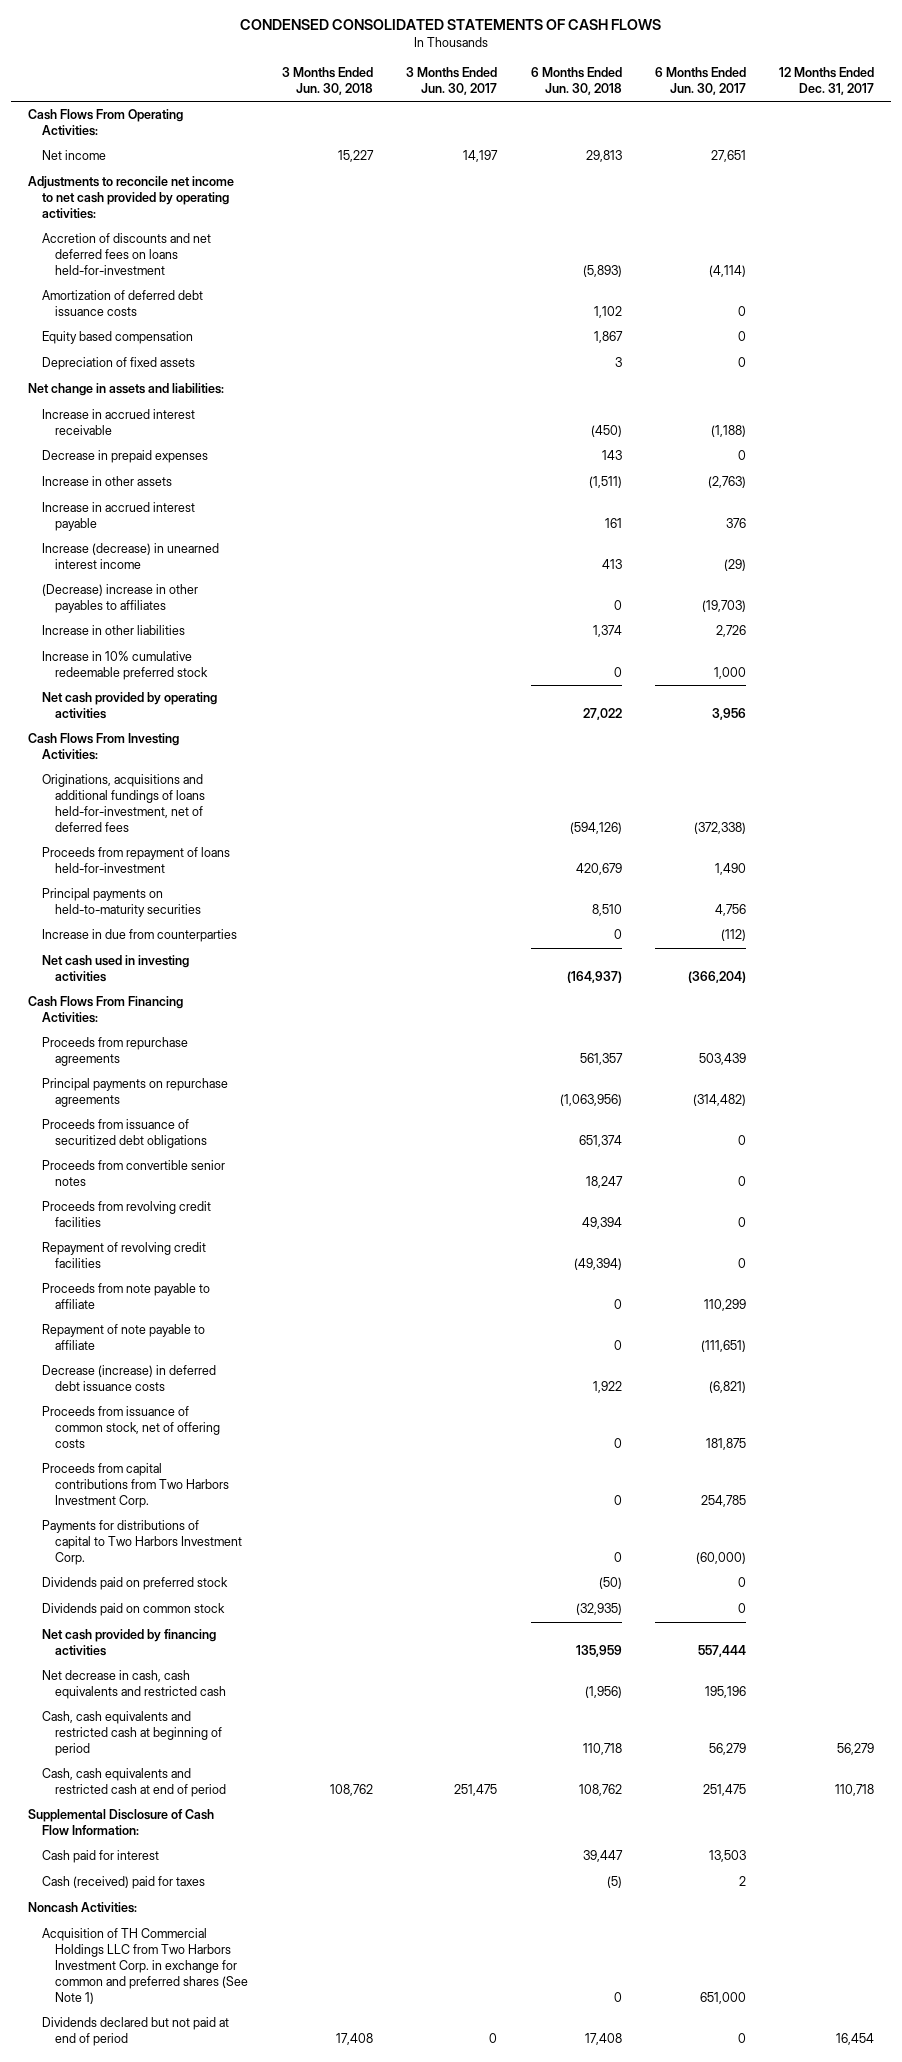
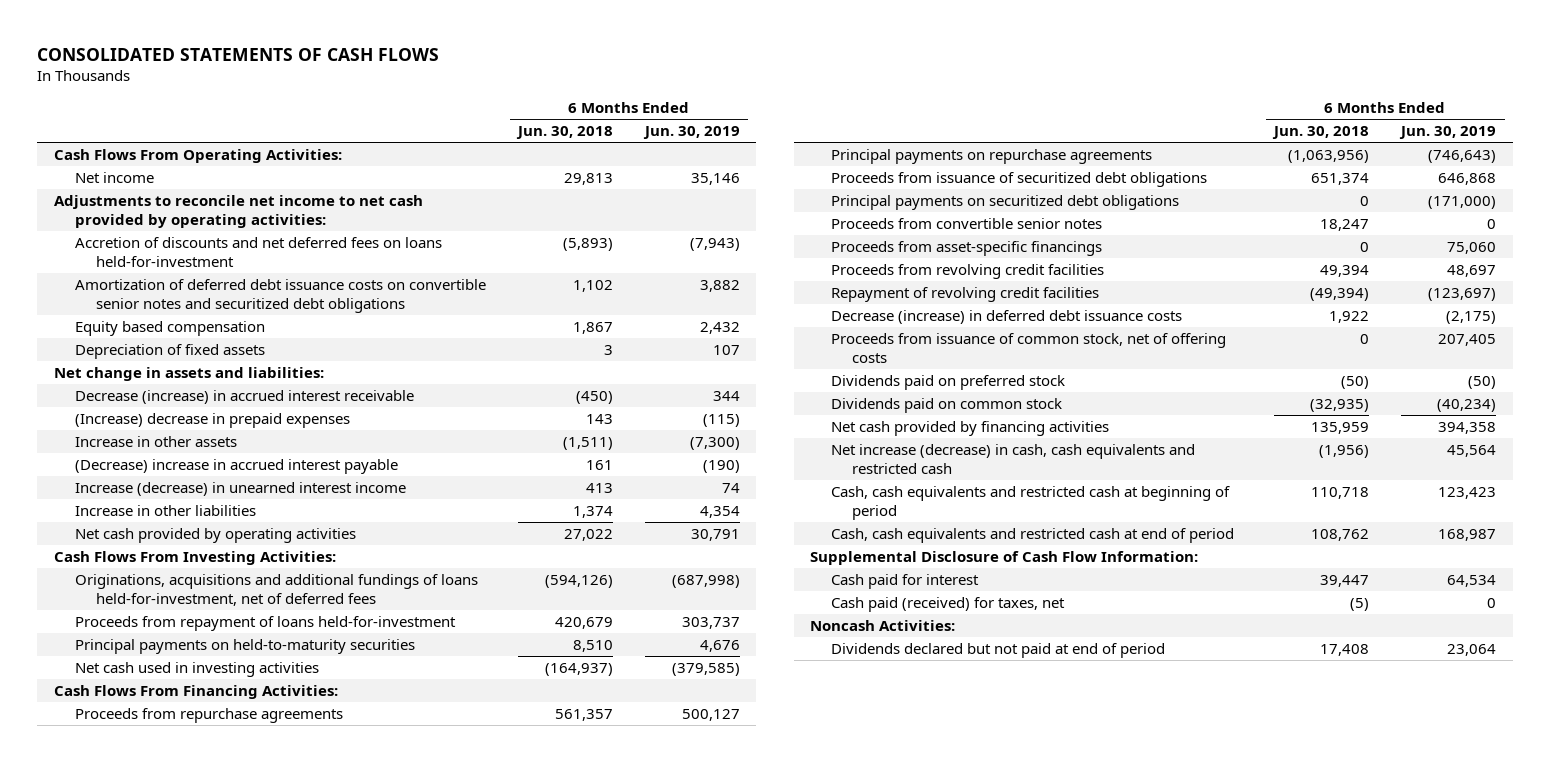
[240,19,662,31] CONDENSED CONSOLIDATED STATEMENTS OF CASH FLOWS -> [37,47,440,61] CONSOLIDATED STATEMENTS OF CASH FLOWS
[281,67,373,95] 3 Months Ended Jun. 30, 2018 -> none
[406,67,498,95] 3 Months Ended Jun. 30, 2017 -> none
[655,67,747,95] 6 Months Ended Jun. 30, 2017 -> none
[779,67,875,95] 12 Months Ended Dec. 31, 2017 -> none
none -> [643,125,741,139] Jun. 30, 2019
[41,290,203,317] Amortization of deferred debt issuance costs -> [74,278,486,313] Amortization of deferred debt issuance costs on convertible senior notes and securitized debt obligations
[41,409,195,436] Increase in accrued interest receivable -> [74,389,414,404] Decrease (increase) in accrued interest receivable
[41,450,208,464] Decrease in prepaid expenses -> [74,412,350,428] (Increase) decrease in prepaid expenses
[41,502,195,532] Increase in accrued interest payable -> [74,458,398,474] (Decrease) increase in accrued interest payable
[41,584,198,614] (Decrease) increase in other payables to affiliates -> none
[41,651,209,681] Increase in 10% cumulative redeemable preferred stock -> none
[41,929,237,943] Increase in due from counterparties -> none
none -> [831,194,1180,210] Principal payments on securitized debt obligations
none -> [831,240,1103,256] Proceeds from asset-specific financings
[41,1283,210,1310] Proceeds from note payable to affiliate -> none
[41,1324,205,1351] Repayment of note payable to affiliate -> none
[41,1463,230,1509] Proceeds from capital contributions from Two Harbors Investment Corp. -> none
[41,1520,243,1566] Payments for distributions of capital to Two Harbors Investment Corp. -> none
[41,1670,227,1700] Net decrease in cash, cash equivalents and restricted cash -> [831,443,1196,474] Net increase (decrease) in cash, cash equivalents and restricted cash
[41,1876,205,1890] Cash (received) paid for taxes -> [831,596,1066,612] Cash paid (received) for taxes, net
[41,1928,249,2004] Acquisition of TH Commercial Holdings LLC from Two Harbors Investment Corp. in exchange for common and preferred shares (See Note 1) -> none

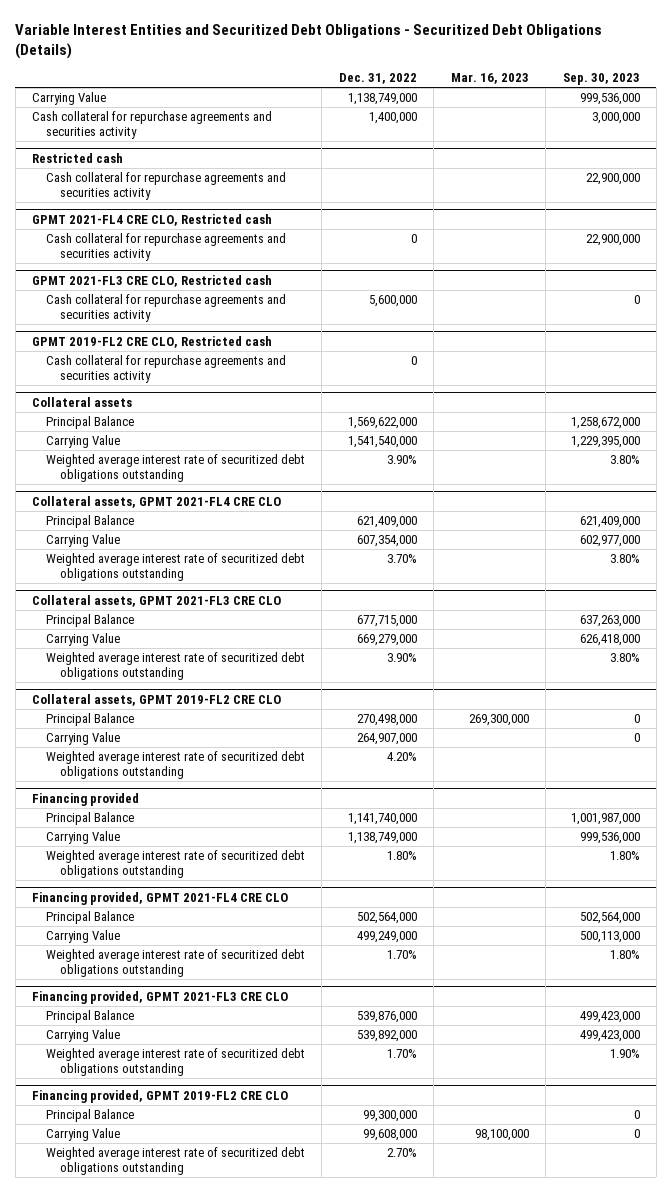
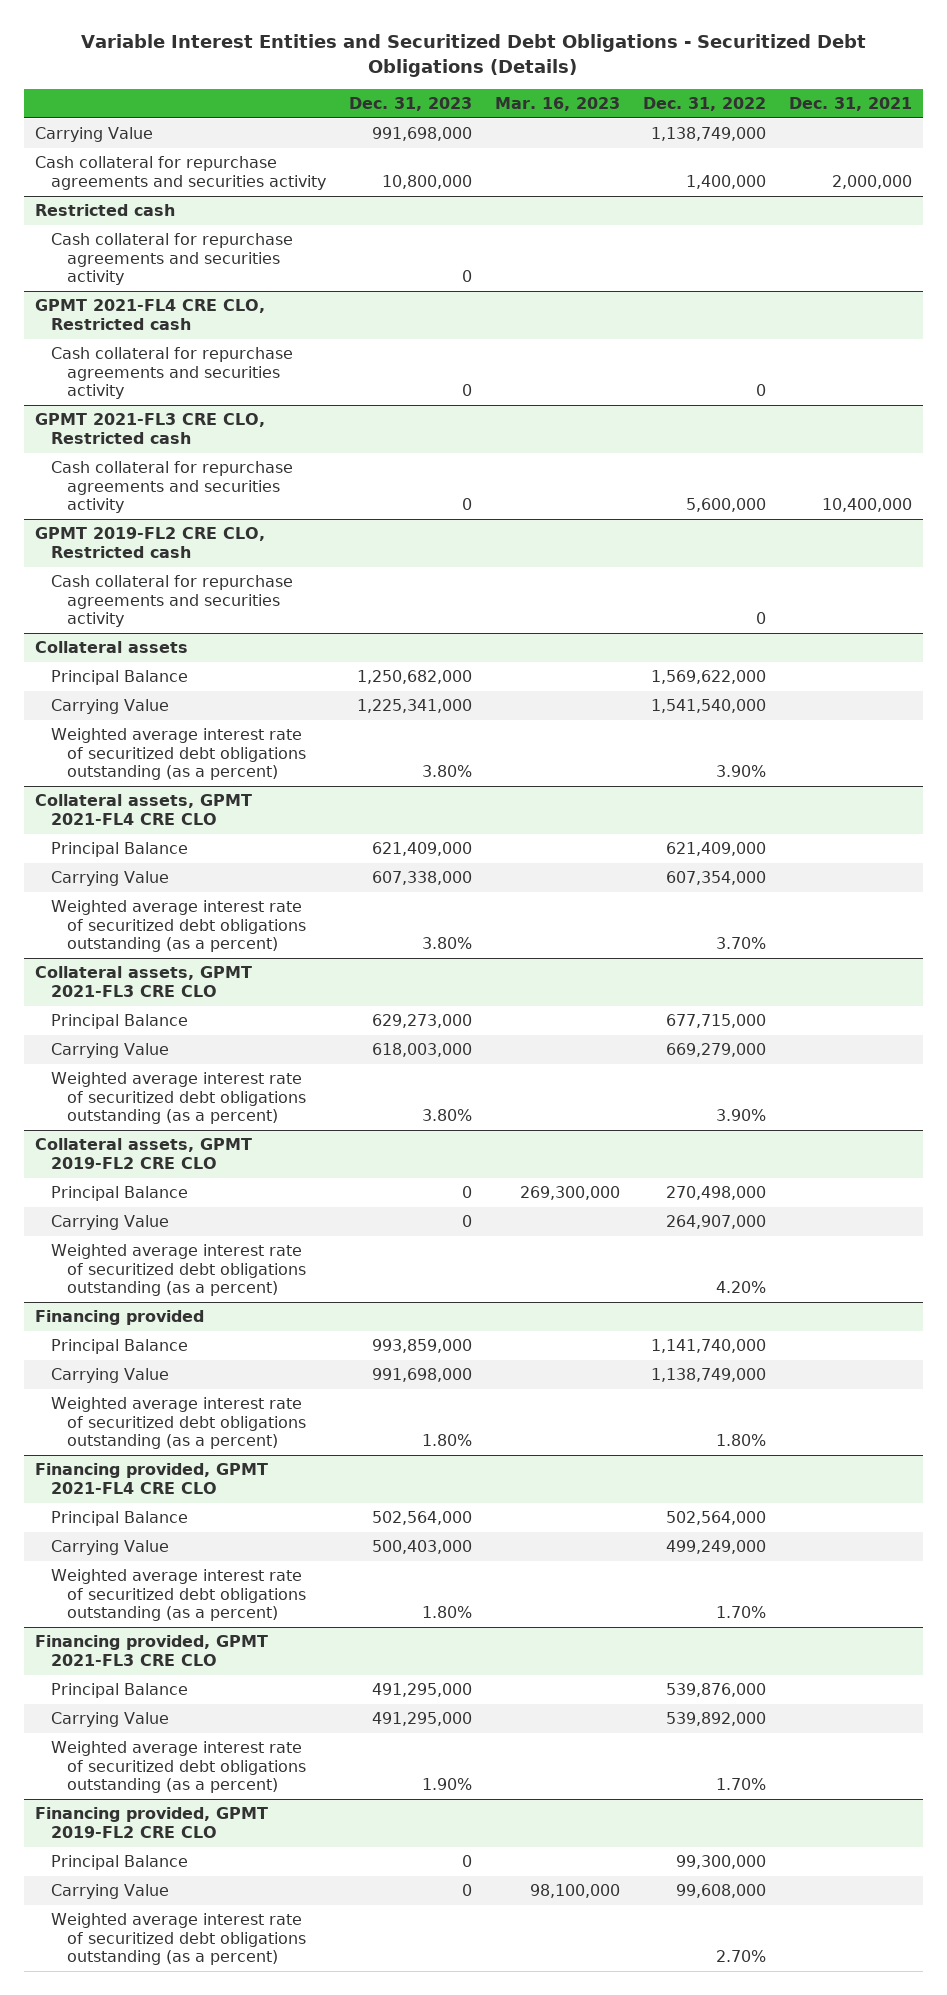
[562,73,640,86] Sep. 30, 2023 -> none
none -> [349,96,473,111] Dec. 31, 2023
none -> [788,96,912,111] Dec. 31, 2021
[45,454,305,483] Weighted average interest rate of securitized debt obligations outstanding -> [51,728,307,781] Weighted average interest rate of securitized debt obligations outstanding (as a percent)
[45,553,305,582] Weighted average interest rate of securitized debt obligations outstanding -> [51,900,307,953] Weighted average interest rate of securitized debt obligations outstanding (as a percent)
[45,652,305,681] Weighted average interest rate of securitized debt obligations outstanding -> [51,1072,307,1125] Weighted average interest rate of securitized debt obligations outstanding (as a percent)
[45,751,305,780] Weighted average interest rate of securitized debt obligations outstanding -> [51,1244,307,1297] Weighted average interest rate of securitized debt obligations outstanding (as a percent)
[45,850,305,879] Weighted average interest rate of securitized debt obligations outstanding -> [51,1397,307,1450] Weighted average interest rate of securitized debt obligations outstanding (as a percent)
[45,949,305,978] Weighted average interest rate of securitized debt obligations outstanding -> [51,1569,307,1622] Weighted average interest rate of securitized debt obligations outstanding (as a percent)
[45,1048,305,1077] Weighted average interest rate of securitized debt obligations outstanding -> [51,1741,307,1794] Weighted average interest rate of securitized debt obligations outstanding (as a percent)
[45,1147,305,1176] Weighted average interest rate of securitized debt obligations outstanding -> [51,1913,307,1966] Weighted average interest rate of securitized debt obligations outstanding (as a percent)

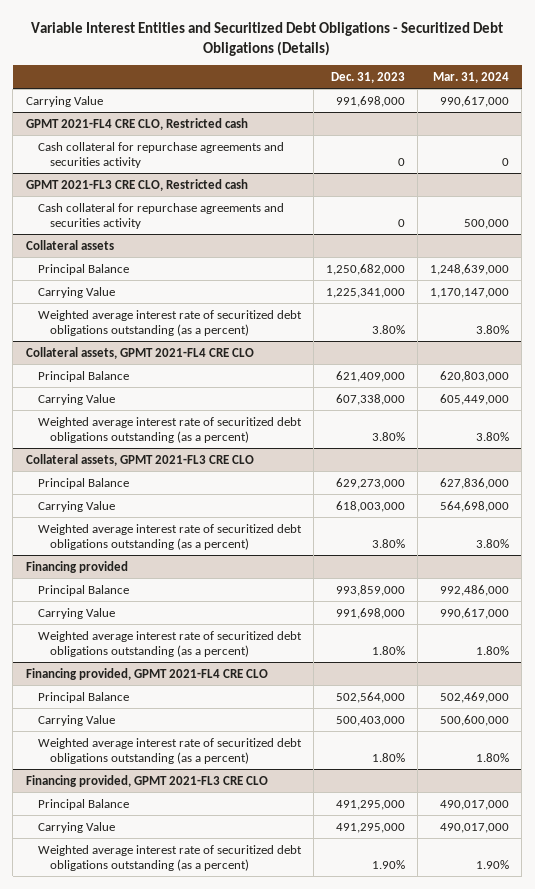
[494,96,620,111] Mar. 16, 2023 -> none
[642,96,766,111] Dec. 31, 2022 -> none
[788,96,912,111] Dec. 31, 2021 -> none
none -> [433,71,510,83] Mar. 31, 2024
[35,156,327,190] Cash collateral for repurchase agreements and securities activity -> none
[35,204,176,217] Restricted cash -> none
[51,233,294,286] Cash collateral for repurchase agreements and securities activity -> none
[35,527,266,558] GPMT 2019-FL2 CRE CLO, Restricted cash -> none
[51,575,294,628] Cash collateral for repurchase agreements and securities activity -> none
[35,1138,253,1169] Collateral assets, GPMT 2019-FL2 CRE CLO -> none
[51,1186,189,1202] Principal Balance -> none
[51,1215,170,1231] Carrying Value -> none
[51,1244,307,1297] Weighted average interest rate of securitized debt obligations outstanding (as a percent) -> none
[35,1807,269,1838] Financing provided, GPMT 2019-FL2 CRE CLO -> none
[51,1855,189,1871] Principal Balance -> none
[51,1884,170,1900] Carrying Value -> none
[51,1913,307,1966] Weighted average interest rate of securitized debt obligations outstanding (as a percent) -> none

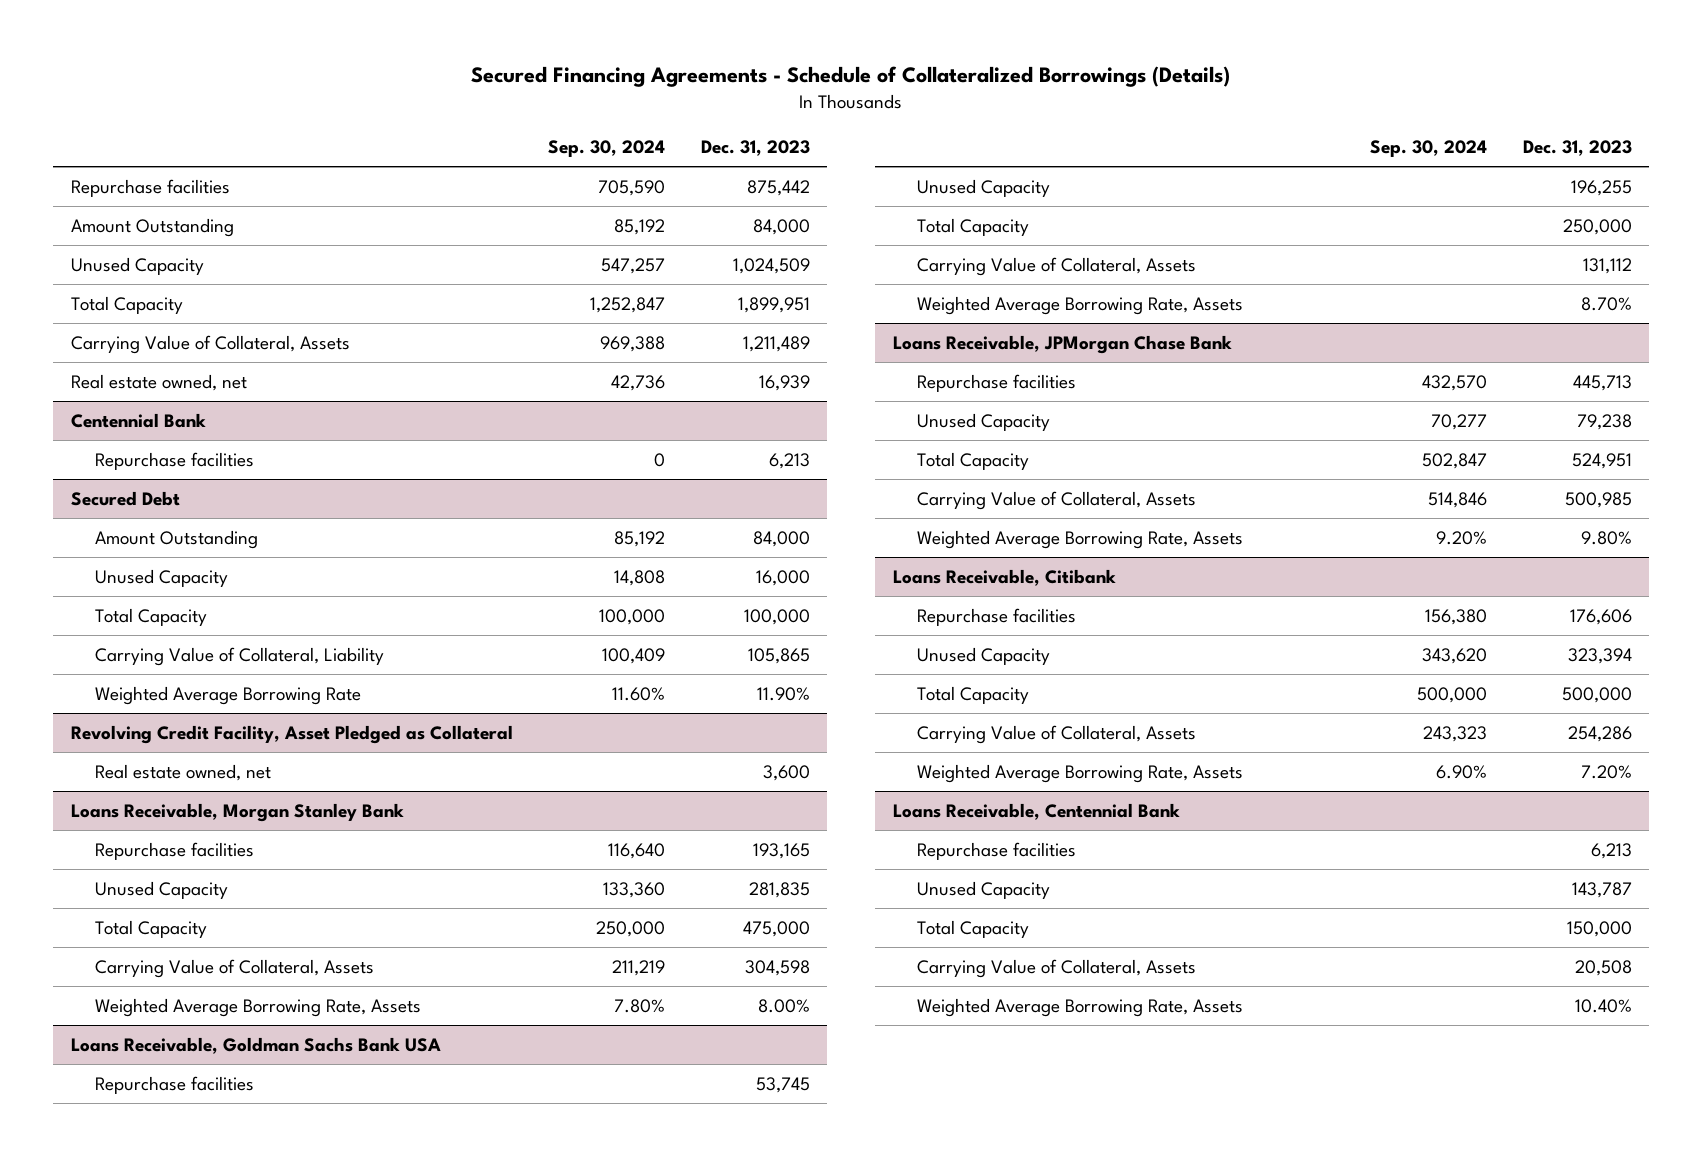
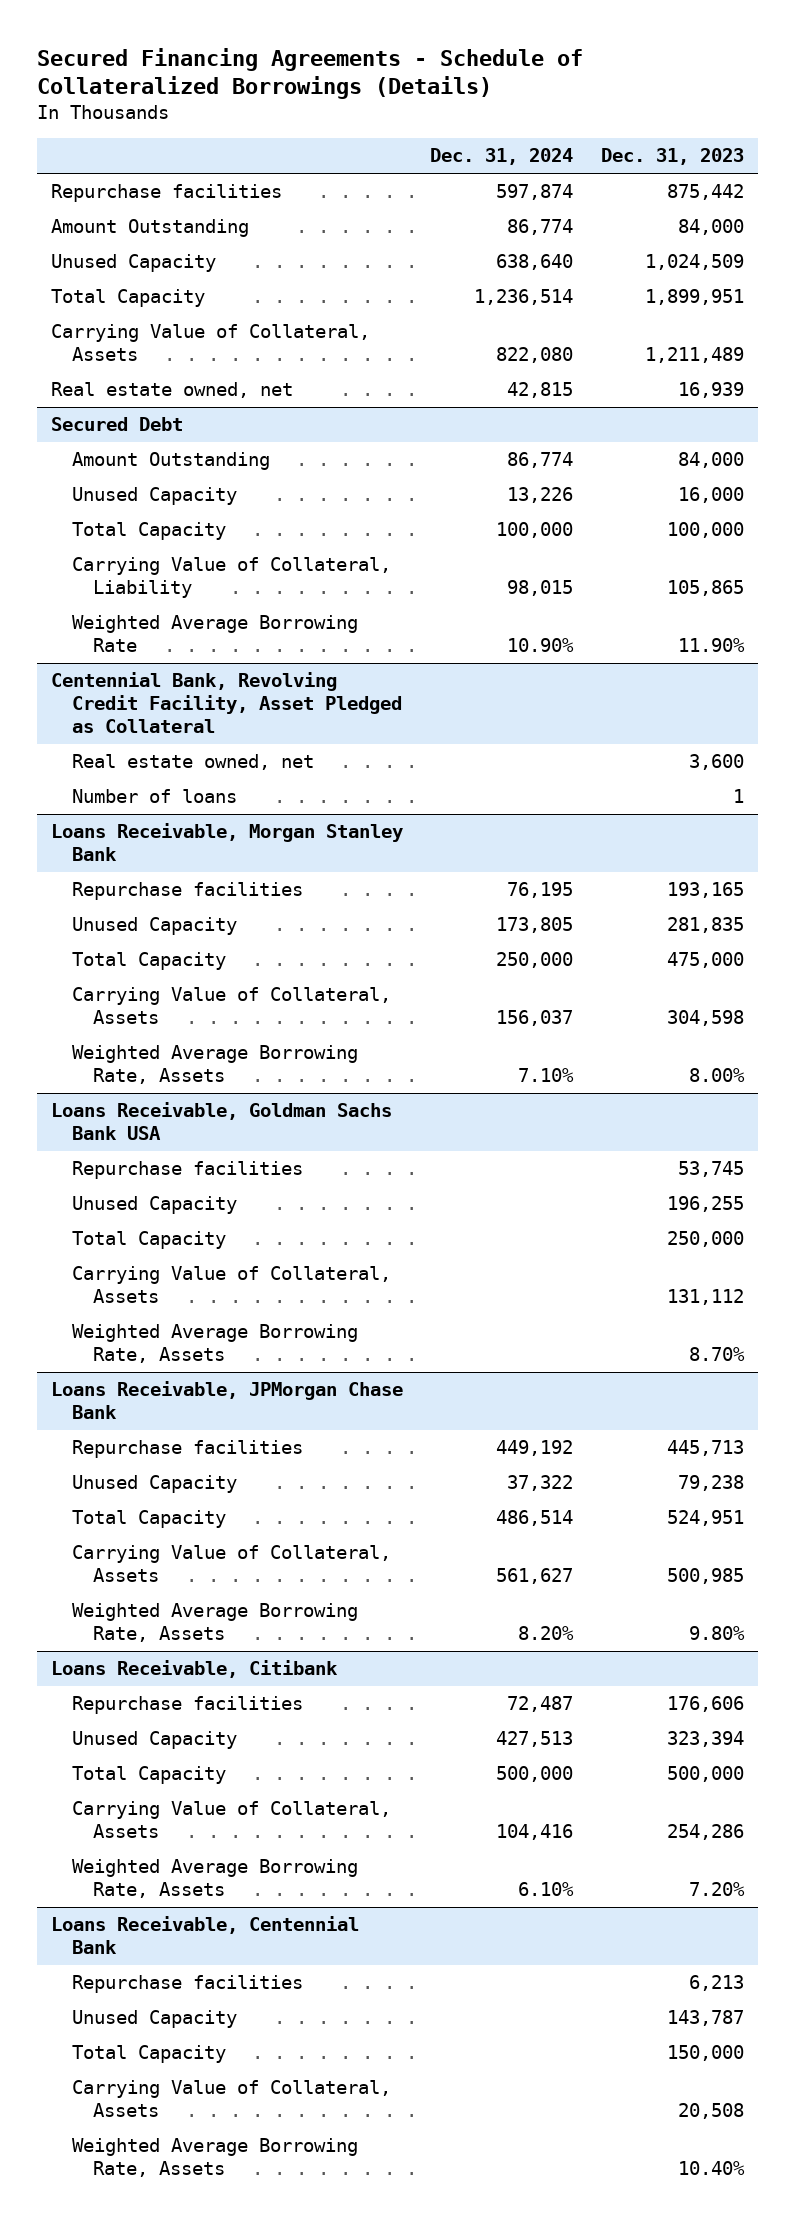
[548,139,666,157] Sep. 30, 2024 -> none
none -> [430,148,574,166] Dec. 31, 2024
[70,412,206,428] Centennial Bank -> none
[94,451,254,470] Repurchase facilities -> none
[70,724,513,744] Revolving Credit Facility, Asset Pledged as Collateral -> [50,672,403,734] Centennial Bank, Revolving Credit Facility, Asset Pledged as Collateral
none -> [72,789,238,804] Number of loans

